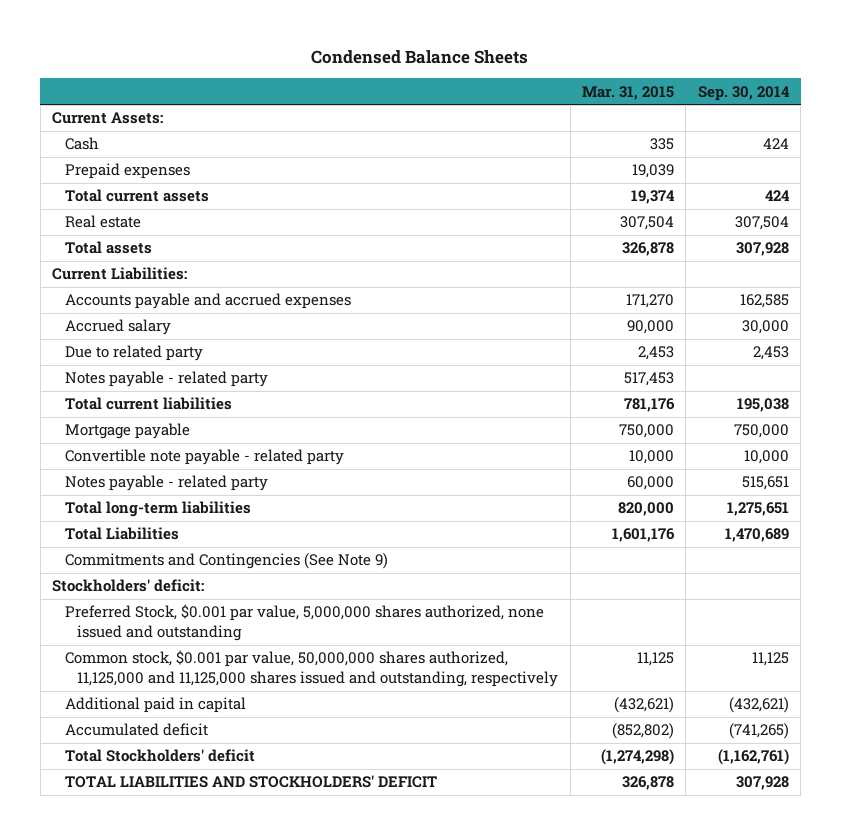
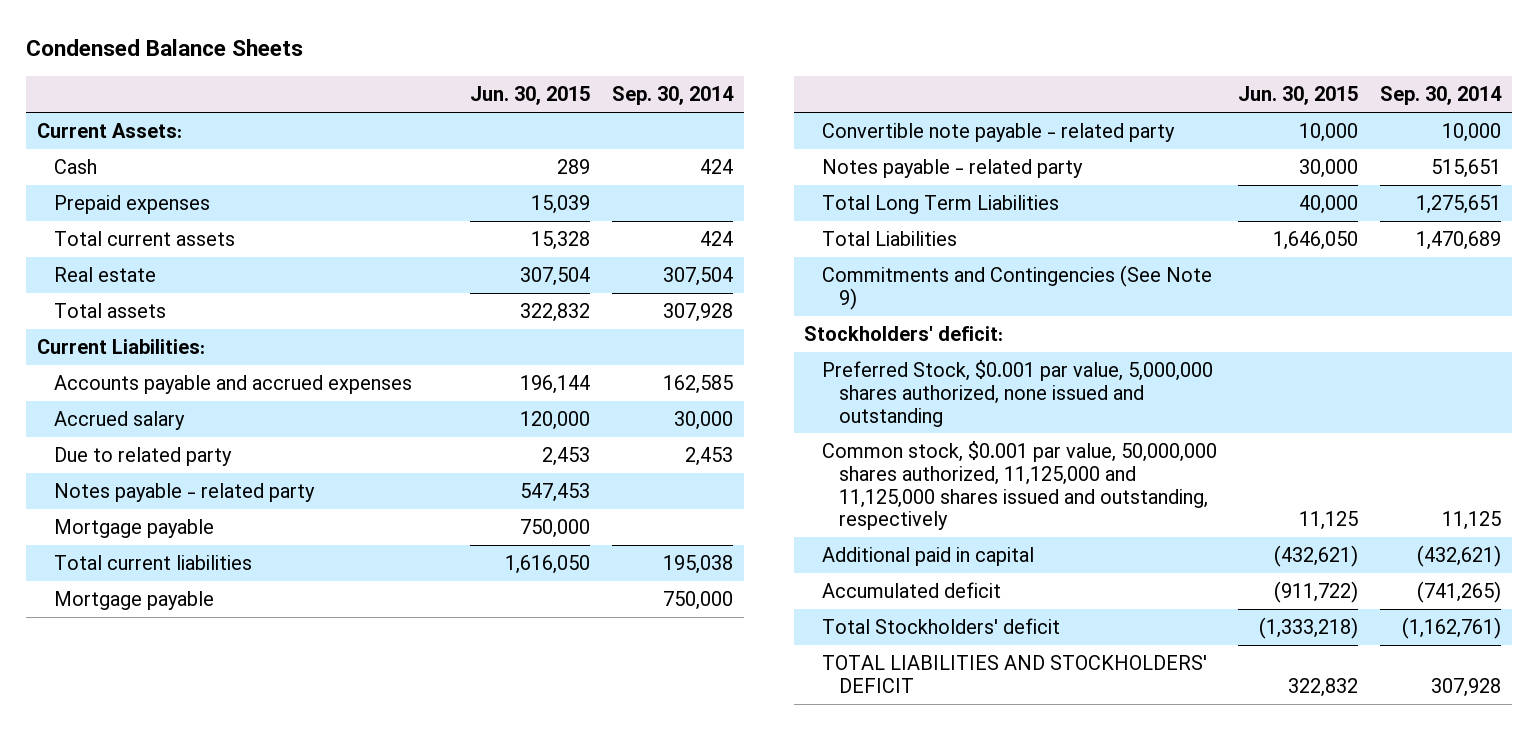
[582,85,675,100] Mar. 31, 2015 -> none
none -> [470,86,591,106] Jun. 30, 2015
none -> [53,518,214,538] Mortgage payable
[64,501,251,518] Total long-term liabilities -> [821,194,1059,214] Total Long Term Liabilities

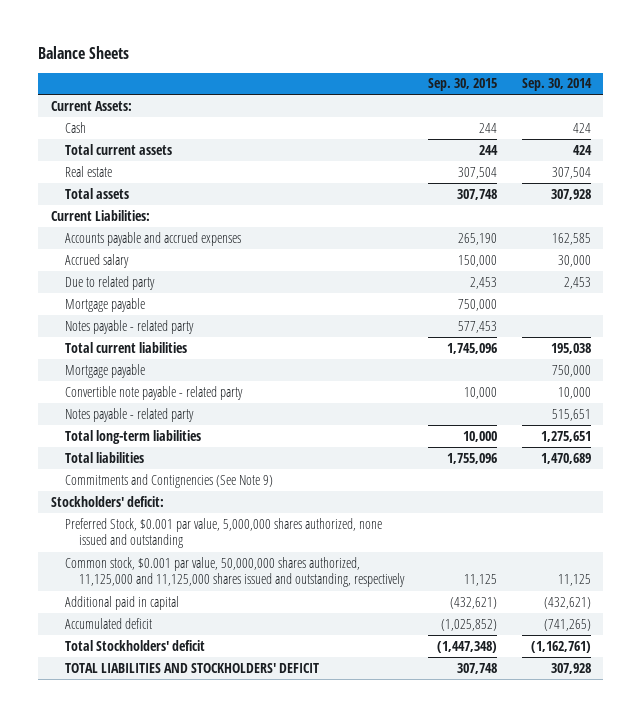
[25,39,303,57] Condensed Balance Sheets -> [38,46,130,60] Balance Sheets
[470,86,591,106] Jun. 30, 2015 -> none
none -> [428,78,498,92] Sep. 30, 2015
[53,194,210,214] Prepaid expenses -> none
[53,482,315,502] Notes payable - related party -> [64,319,194,334] Notes payable - related party
[821,194,1059,214] Total Long Term Liabilities -> [64,429,201,444] Total long-term liabilities
[821,230,957,246] Total Liabilities -> [64,451,144,463] Total liabilities
[821,264,1212,310] Commitments and Contingencies (See Note 9) -> [64,473,273,488] Commitments and Contignencies (See Note 9)

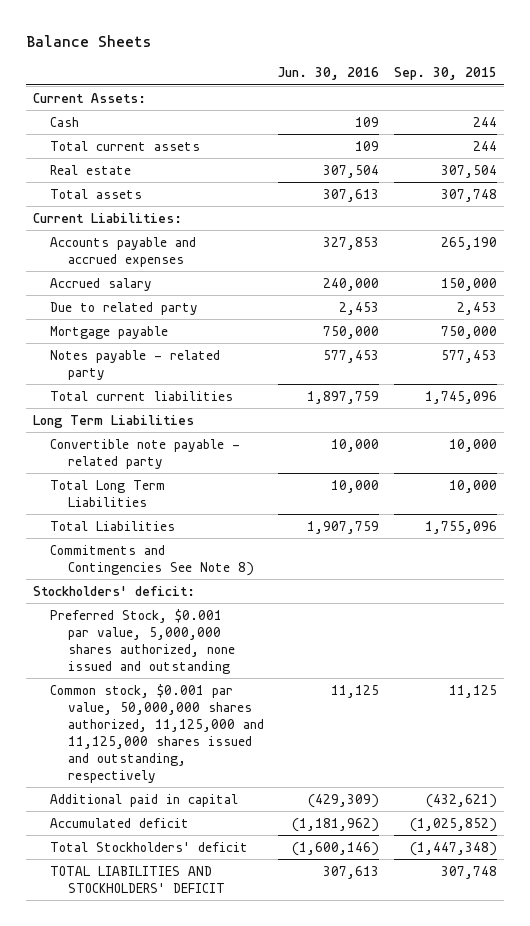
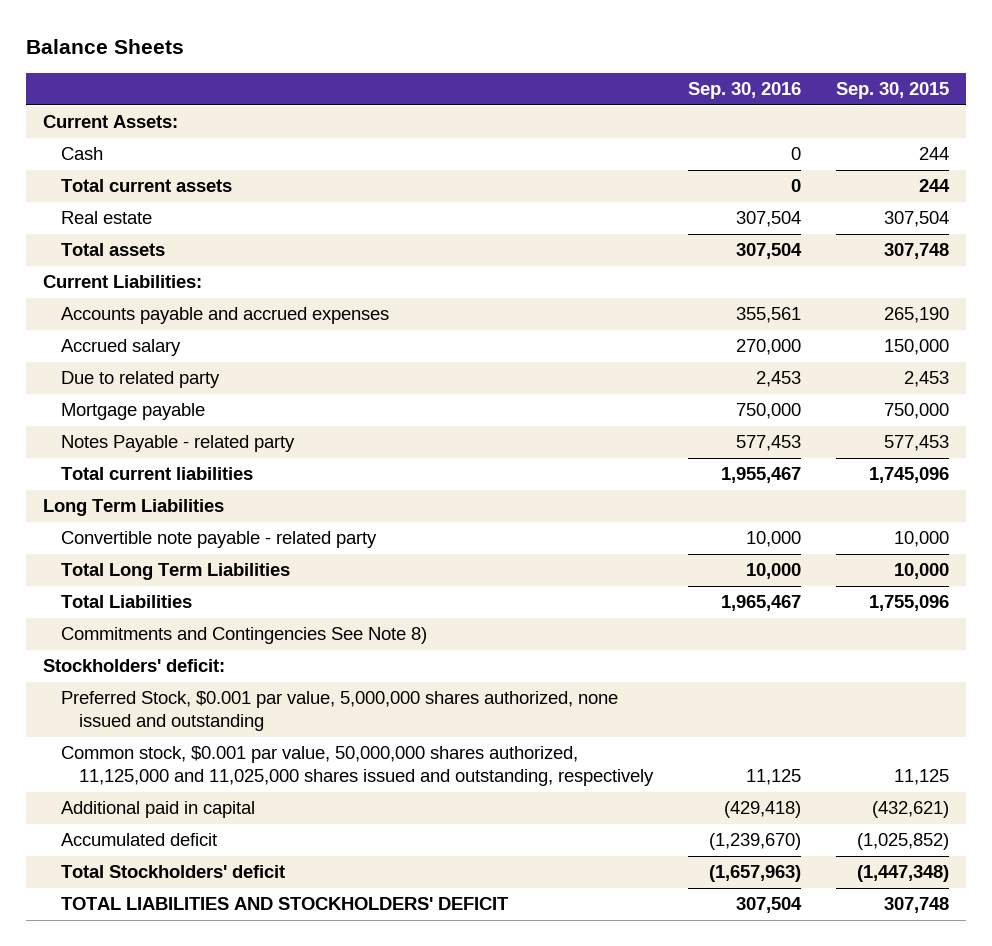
[278,67,380,81] Jun. 30, 2016 -> none
none -> [688,82,802,100] Sep. 30, 2016
[50,349,221,380] Notes payable - related party -> [61,435,296,453] Notes Payable - related party
[50,683,264,784] Common stock, $0.001 par value, 50,000,000 shares authorized, 11,125,000 and 11,125,000 shares issued and outstanding, respectively -> [61,746,655,786] Common stock, $0.001 par value, 50,000,000 shares authorized, 11,125,000 and 11,025,000 shares issued and outstanding, respectively

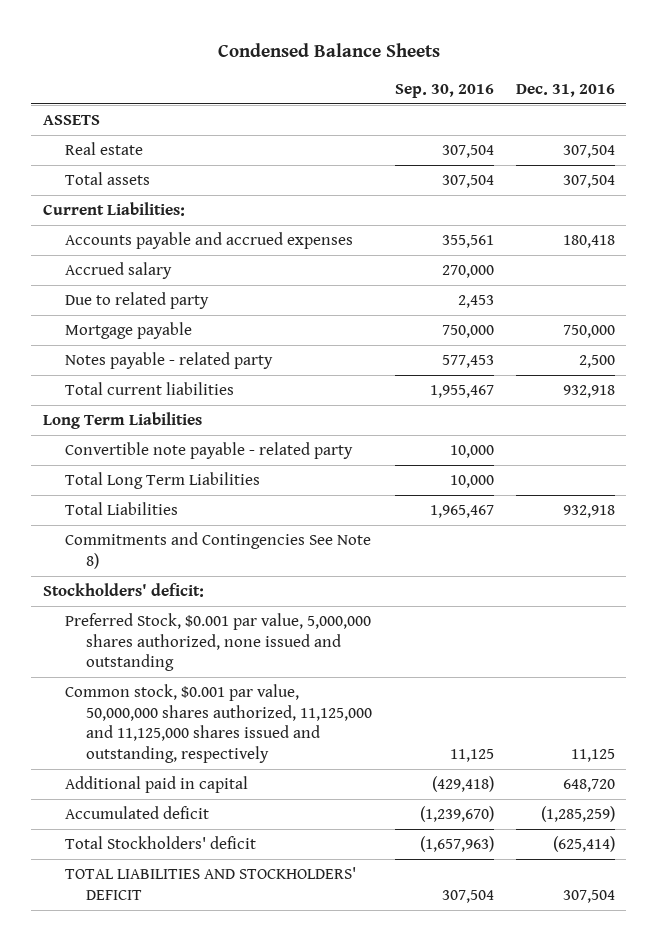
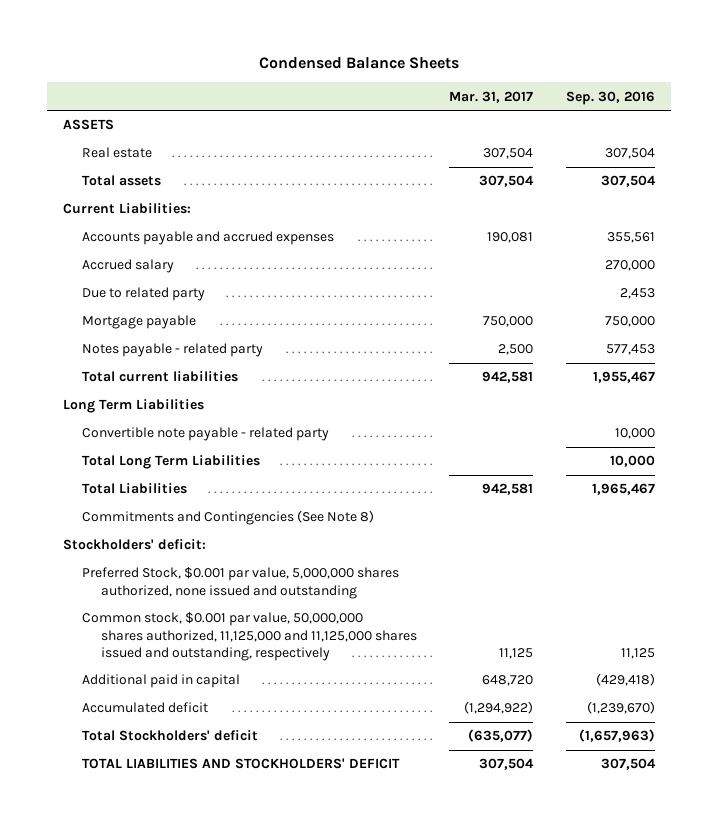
[515,83,615,97] Dec. 31, 2016 -> none
none -> [449,90,534,103] Mar. 31, 2017
[64,532,371,569] Commitments and Contingencies See Note 8) -> [81,510,374,526] Commitments and Contingencies (See Note 8)

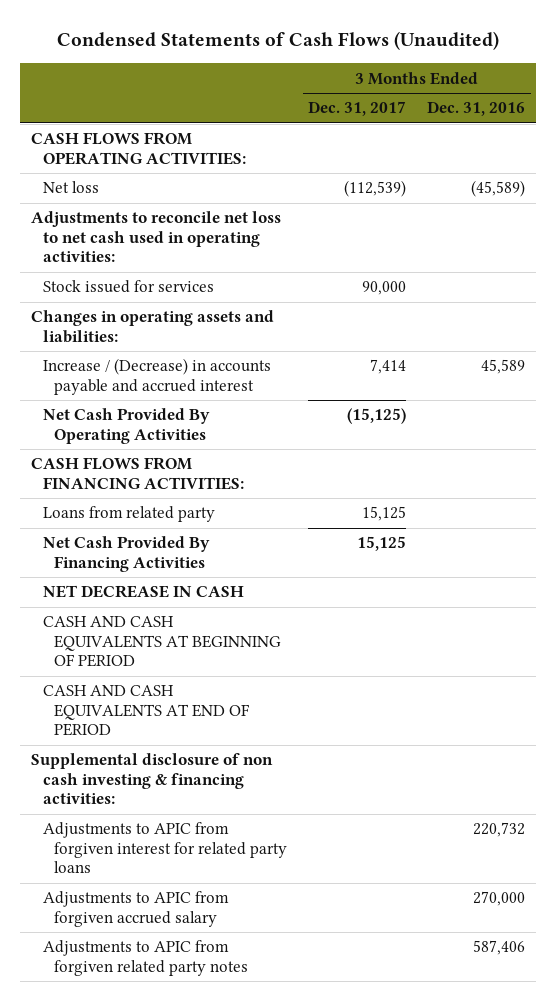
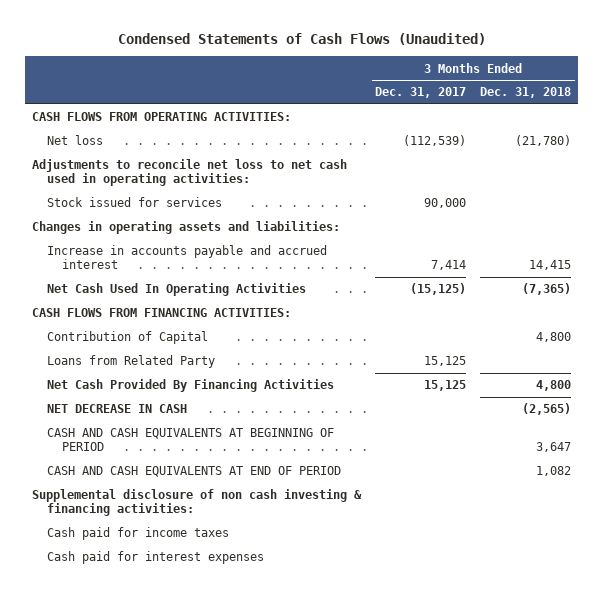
[427,101,526,117] Dec. 31, 2016 -> none
none -> [480,87,572,99] Dec. 31, 2018
[42,358,271,395] Increase / (Decrease) in accounts payable and accrued interest -> [47,245,328,270] Increase in accounts payable and accrued interest
[42,408,210,444] Net Cash Provided By Operating Activities -> [47,283,307,297] Net Cash Used In Operating Activities
none -> [47,331,209,345] Contribution of Capital
[42,506,215,523] Loans from related party -> [47,355,216,369] Loans from Related Party
[42,822,288,874] Adjustments to APIC from forgiven interest for related party loans -> none
[42,891,229,927] Adjustments to APIC from forgiven accrued salary -> none
[42,940,249,976] Adjustments to APIC from forgiven related party notes -> none
none -> [47,527,230,541] Cash paid for income taxes
none -> [47,551,265,565] Cash paid for interest expenses

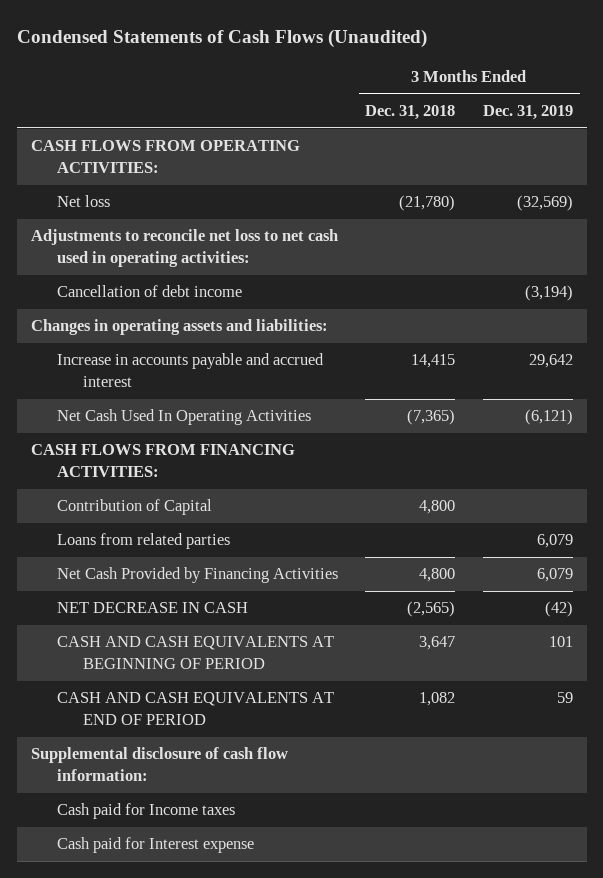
[375,87,467,99] Dec. 31, 2017 -> none
none -> [482,104,573,120] Dec. 31, 2019
[47,197,223,208] Stock issued for services -> none
none -> [56,285,242,298] Cancellation of debt income
[47,355,216,369] Loans from Related Party -> [56,533,230,550] Loans from related parties
[47,379,335,393] Net Cash Provided By Financing Activities -> [56,567,338,584] Net Cash Provided by Financing Activities
[32,489,363,517] Supplemental disclosure of non cash investing & financing activities: -> [30,747,288,782] Supplemental disclosure of cash flow information:
[47,527,230,541] Cash paid for income taxes -> [56,803,235,820] Cash paid for Income taxes
[47,551,265,565] Cash paid for interest expenses -> [56,837,254,854] Cash paid for Interest expense

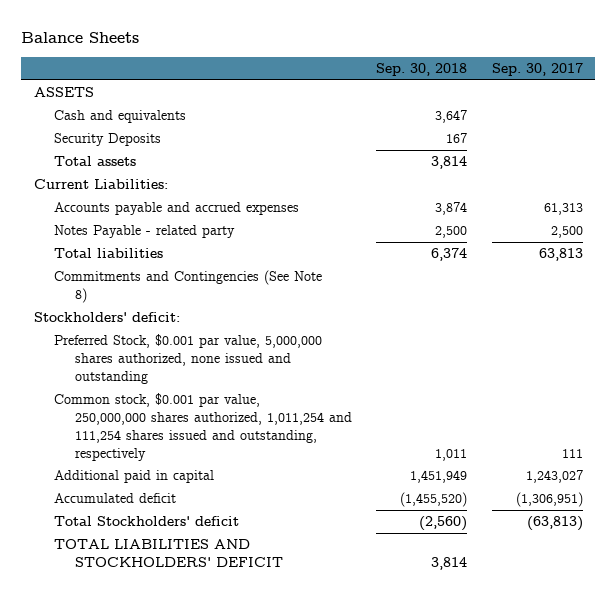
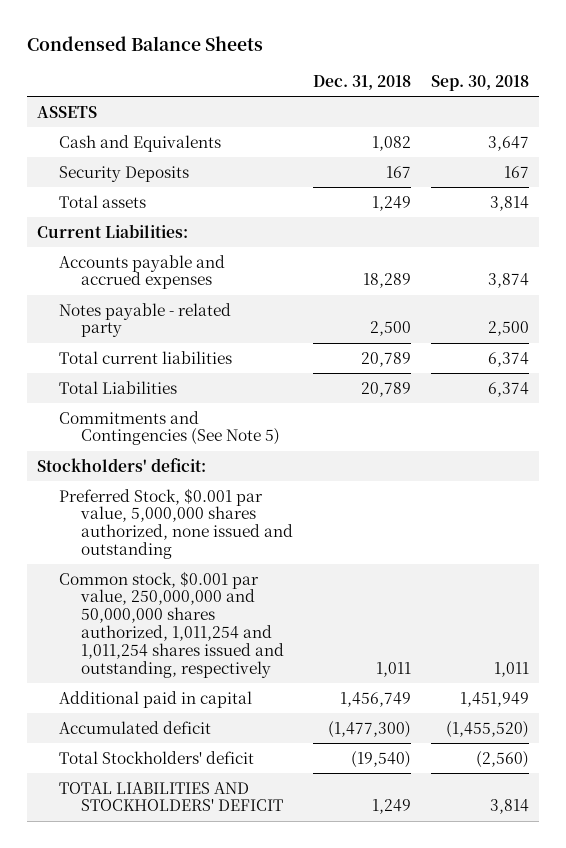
[21,31,140,43] Balance Sheets -> [26,35,263,51] Condensed Balance Sheets
[491,62,583,76] Sep. 30, 2017 -> none
none -> [313,74,412,90] Dec. 31, 2018
[54,110,187,124] Cash and equivalents -> [59,134,222,152] Cash and Equivalents
[54,225,236,239] Notes Payable - related party -> [59,302,232,338] Notes payable - related party
none -> [59,350,233,364] Total current liabilities
[54,248,164,259] Total liabilities -> [59,380,178,394] Total Liabilities
[54,270,323,304] Commitments and Contingencies (See Note 8) -> [59,410,281,446] Commitments and Contingencies (See Note 5)
[54,393,352,461] Common stock, $0.001 par value, 250,000,000 shares authorized, 1,011,254 and 111,254 shares issued and outstanding, respectively -> [59,570,285,678] Common stock, $0.001 par value, 250,000,000 and 50,000,000 shares authorized, 1,011,254 and 1,011,254 shares issued and outstanding, respectively

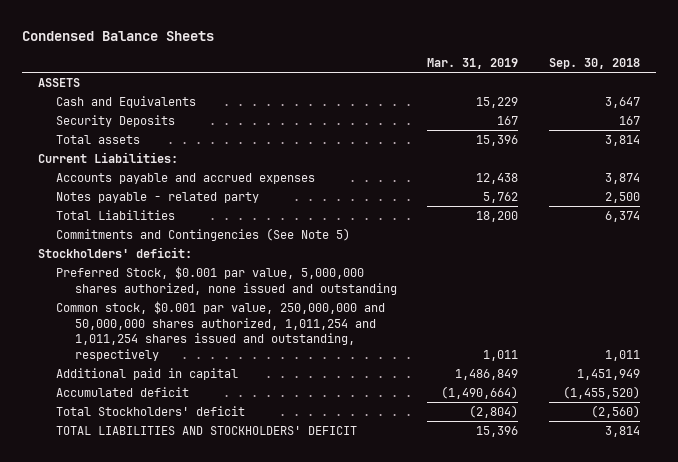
[313,74,412,90] Dec. 31, 2018 -> none
none -> [427,58,519,70] Mar. 31, 2019
[59,350,233,364] Total current liabilities -> none

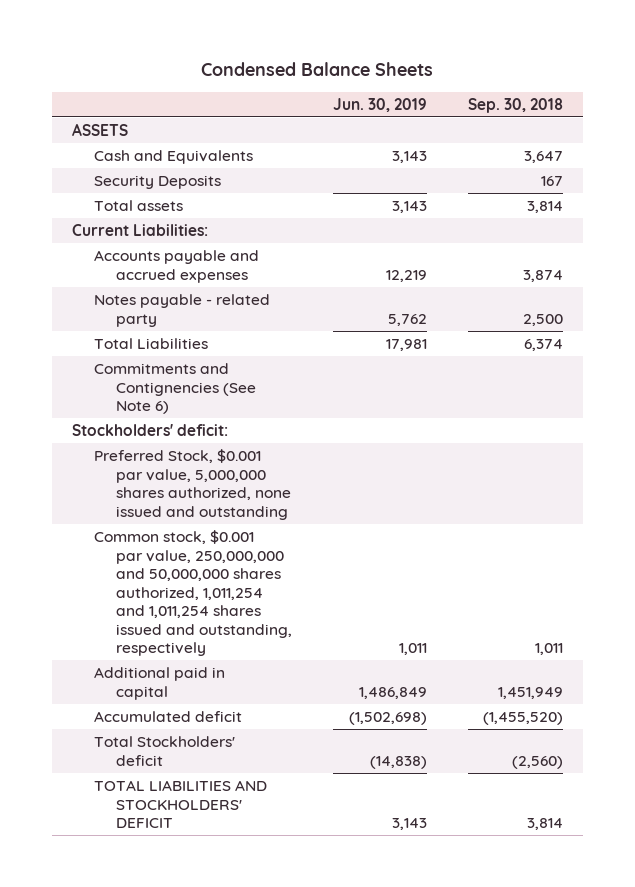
[427,58,519,70] Mar. 31, 2019 -> none
none -> [333,97,428,112] Jun. 30, 2019
[56,227,351,241] Commitments and Contingencies (See Note 5) -> [94,363,257,415] Commitments and Contignencies (See Note 6)

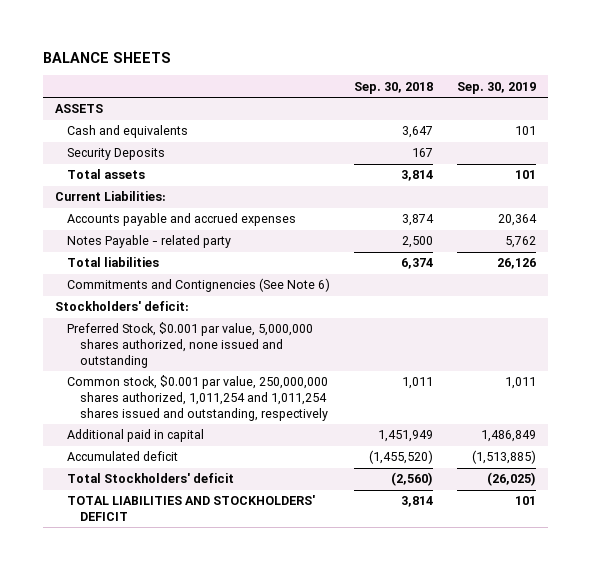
[201,62,434,77] Condensed Balance Sheets -> [43,51,172,63] BALANCE SHEETS
[333,97,428,112] Jun. 30, 2019 -> none
none -> [456,81,536,94] Sep. 30, 2019
[94,150,254,165] Cash and Equivalents -> [67,125,189,139] Cash and equivalents
[94,294,271,327] Notes payable - related party -> [67,235,232,249] Notes Payable - related party
[94,338,209,350] Total Liabilities -> [67,257,160,268] Total liabilities
[94,530,293,657] Common stock, $0.001 par value, 250,000,000 and 50,000,000 shares authorized, 1,011,254 and 1,011,254 shares issued and outstanding, respectively -> [67,375,329,422] Common stock, $0.001 par value, 250,000,000 shares authorized, 1,011,254 and 1,011,254 shares issued and outstanding, respectively

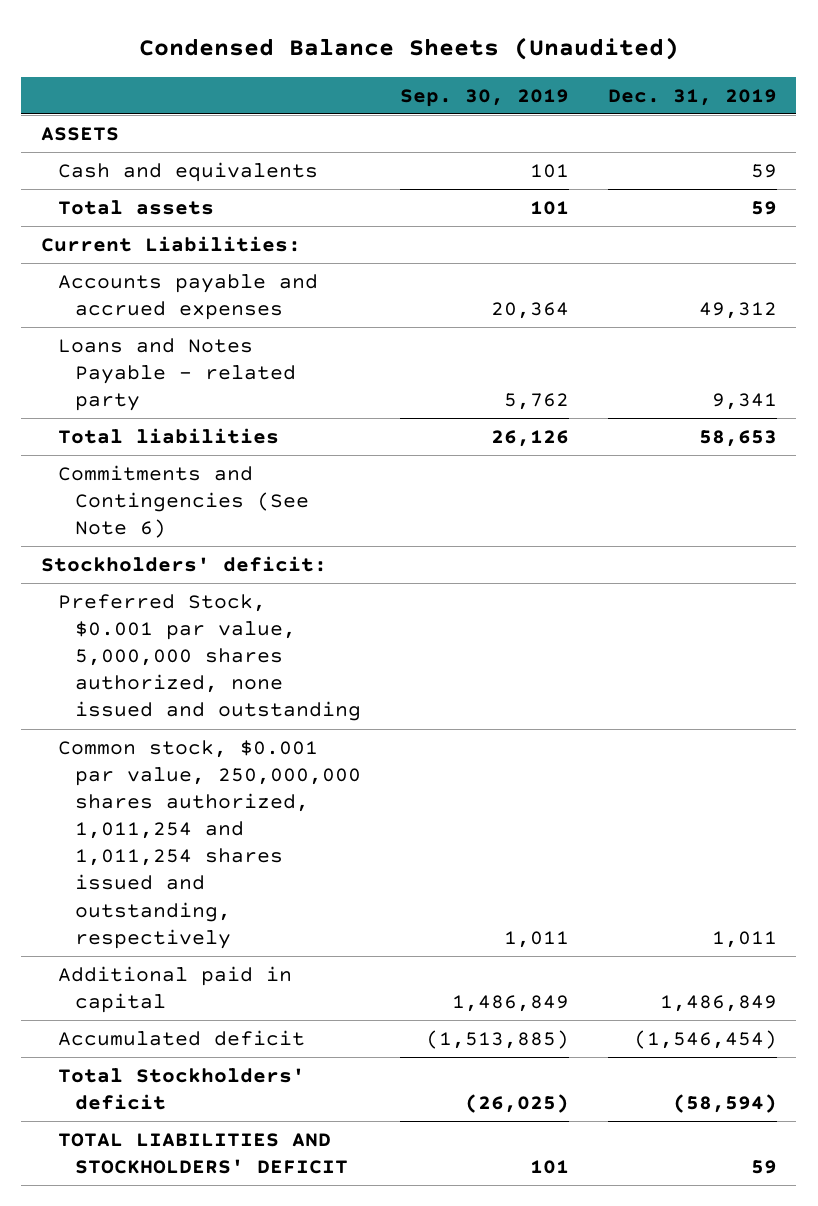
[43,51,172,63] BALANCE SHEETS -> [138,36,679,60] Condensed Balance Sheets (Unaudited)
[354,81,434,94] Sep. 30, 2018 -> none
none -> [607,88,777,106] Dec. 31, 2019
[67,148,166,161] Security Deposits -> none
[67,235,232,249] Notes Payable - related party -> [58,338,297,412] Loans and Notes Payable - related party
[67,278,331,293] Commitments and Contignencies (See Note 6) -> [58,465,310,539] Commitments and Contingencies (See Note 6)

